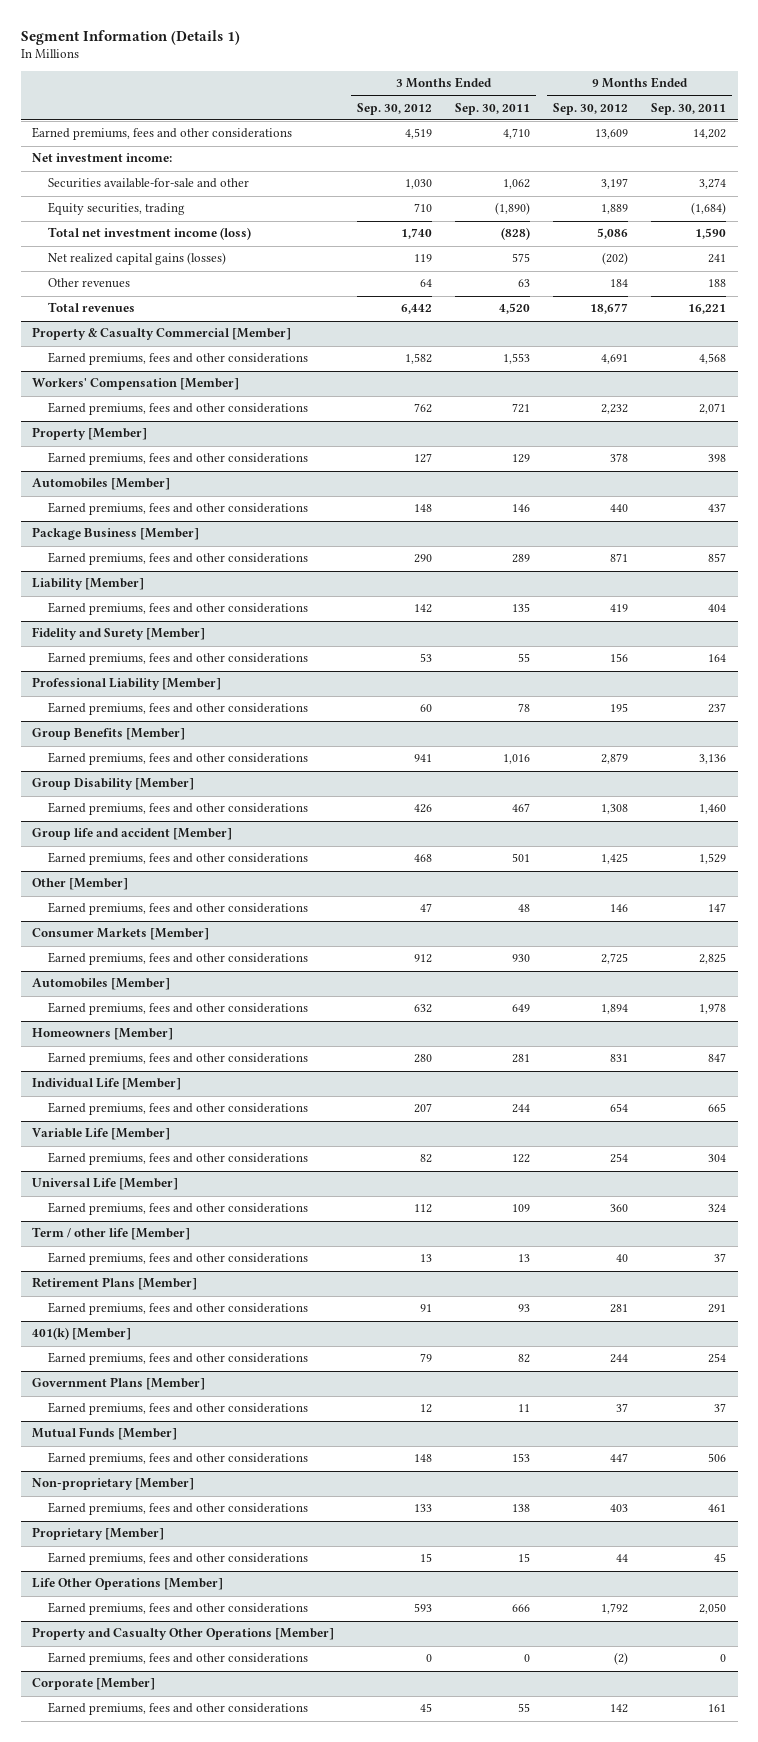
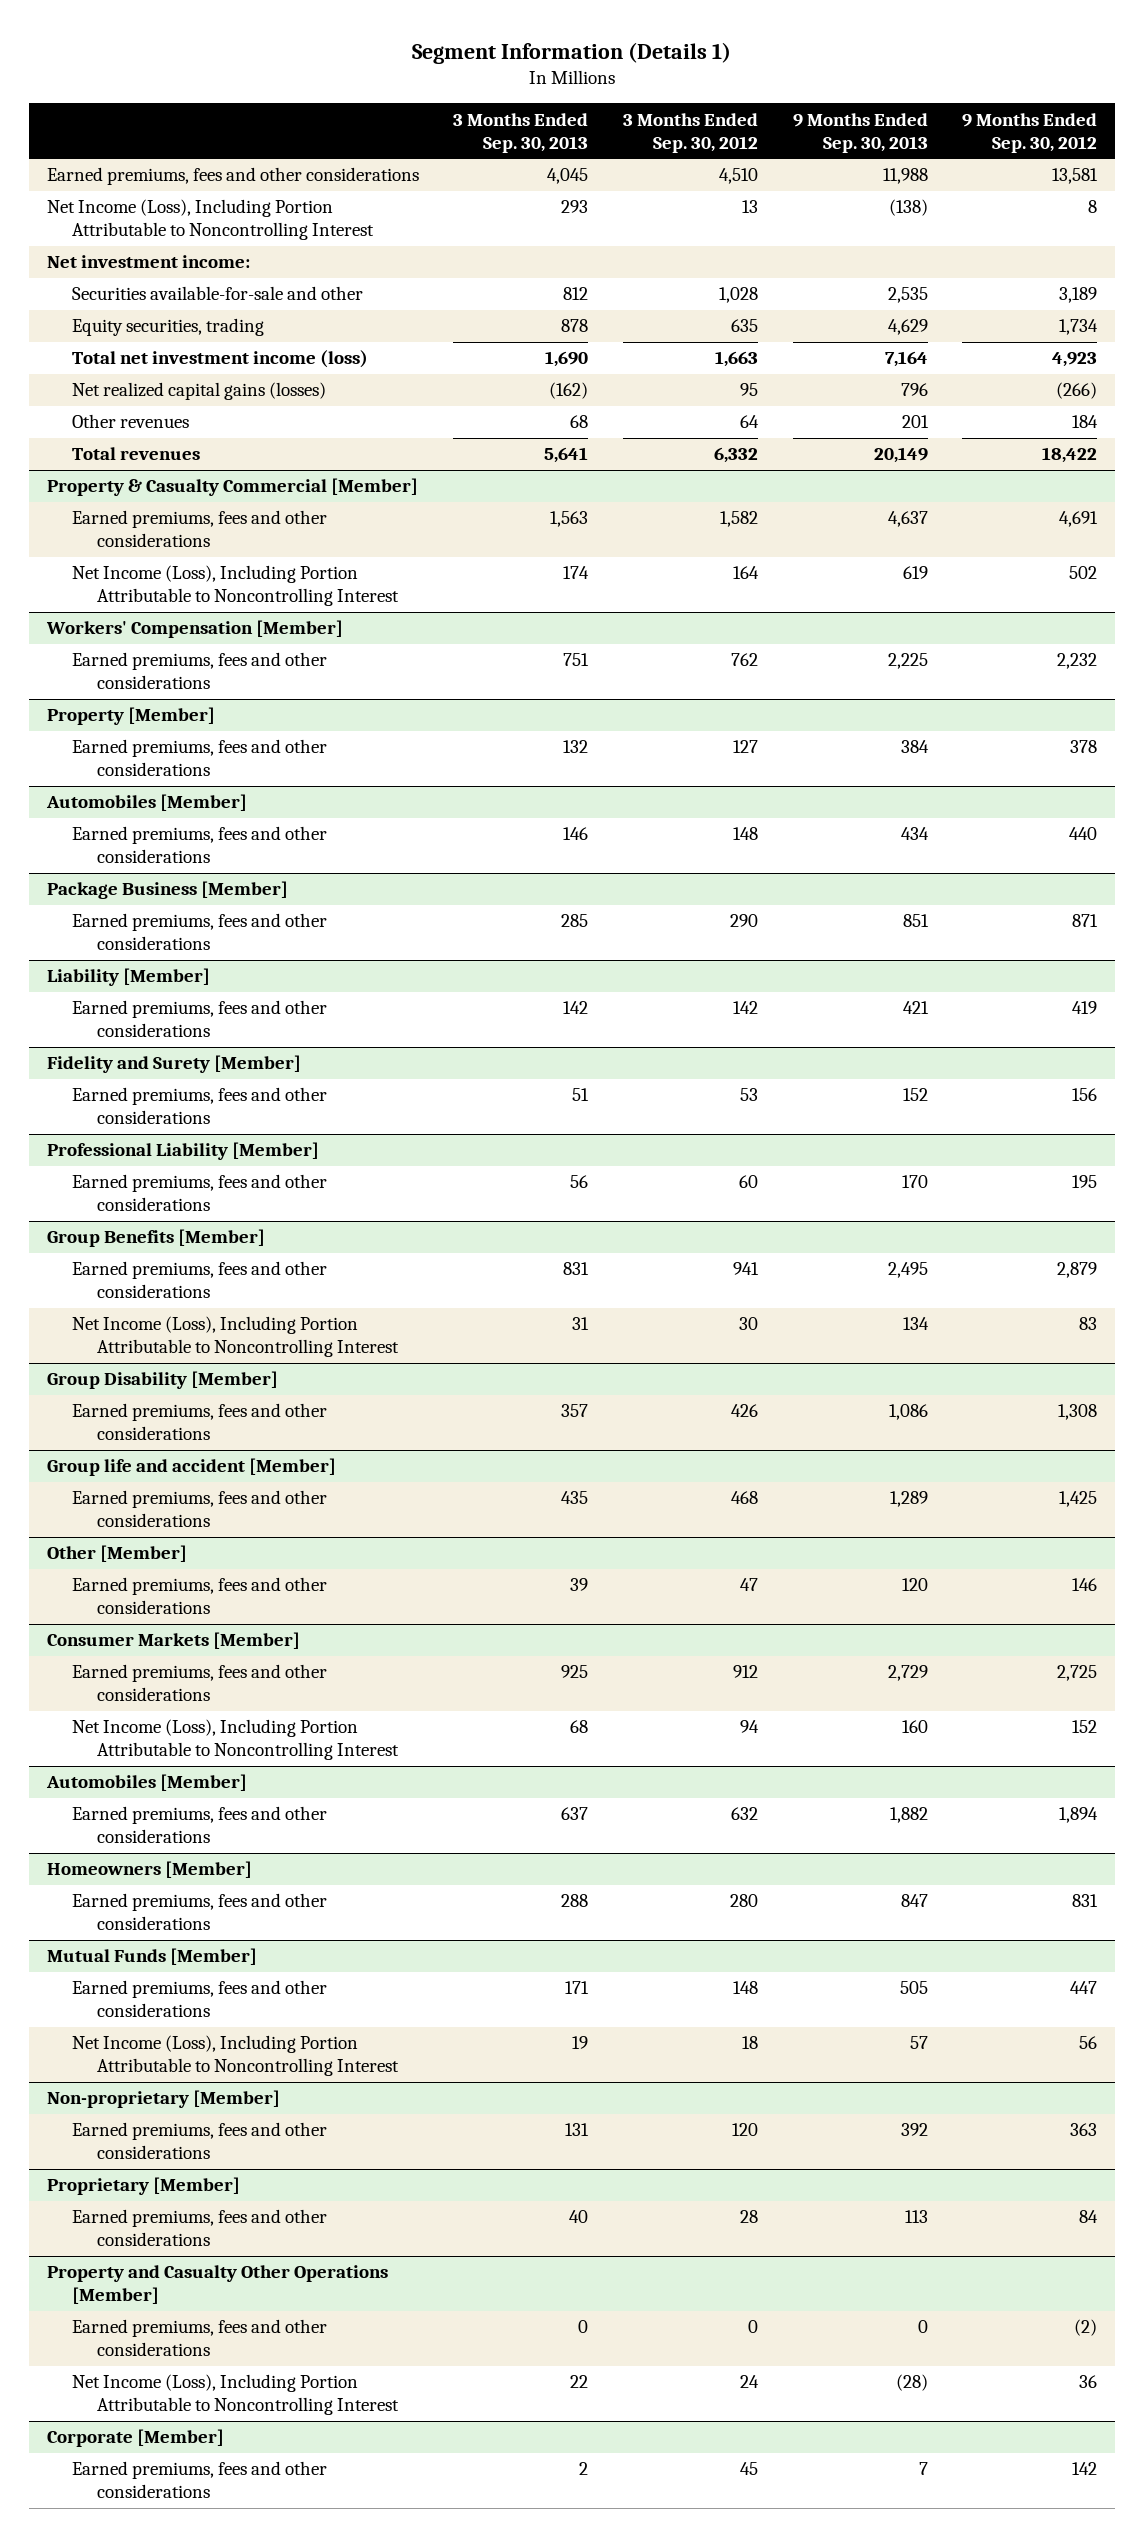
[455,102,531,115] Sep. 30, 2011 -> none
[651,102,727,115] Sep. 30, 2011 -> none
none -> [453,112,589,153] 3 Months Ended Sep. 30, 2013
none -> [792,112,928,153] 9 Months Ended Sep. 30, 2013
[405,128,433,140] 4,519 -> [718,168,758,185] 4,510
[595,129,629,140] 13,609 -> [1052,168,1099,185] 13,581
none -> [46,199,374,241] Net Income (Loss), Including Portion Attributable to Noncontrolling Interest
[405,179,433,190] 1,030 -> [718,287,758,304] 1,028
[601,178,629,190] 3,197 -> [1059,287,1098,304] 3,189
[414,203,433,213] 710 -> [730,319,758,333] 635
[601,204,629,215] 1,889 -> [1059,319,1099,336] 1,734
[401,228,433,240] 1,740 -> [714,351,758,368] 1,663
[597,228,629,240] 5,086 -> [1052,352,1098,368] 4,923
[414,254,433,263] 119 -> [739,383,758,397] 95
[602,252,629,266] (202) -> [1056,382,1098,400] (266)
[401,304,433,315] 6,442 -> [713,447,758,464] 6,332
[590,303,629,315] 18,677 -> [1042,447,1098,464] 18,422
none -> [71,565,400,607] Net Income (Loss), Including Portion Attributable to Noncontrolling Interest
none -> [71,1316,400,1358] Net Income (Loss), Including Portion Attributable to Noncontrolling Interest
none -> [71,1719,400,1761] Net Income (Loss), Including Portion Attributable to Noncontrolling Interest
[32,1078,182,1091] Individual Life [Member] -> none
[48,1102,309,1116] Earned premiums, fees and other considerations -> none
[32,1128,171,1141] Variable Life [Member] -> none
[48,1152,309,1166] Earned premiums, fees and other considerations -> none
[32,1178,179,1191] Universal Life [Member] -> none
[48,1202,309,1216] Earned premiums, fees and other considerations -> none
[32,1227,191,1241] Term / other life [Member] -> none
[48,1252,309,1266] Earned premiums, fees and other considerations -> none
[32,1277,198,1291] Retirement Plans [Member] -> none
[48,1302,309,1316] Earned premiums, fees and other considerations -> none
[32,1327,132,1341] 401(k) [Member] -> none
[48,1352,309,1366] Earned premiums, fees and other considerations -> none
[32,1377,206,1391] Government Plans [Member] -> none
[48,1402,309,1416] Earned premiums, fees and other considerations -> none
none -> [71,2035,400,2077] Net Income (Loss), Including Portion Attributable to Noncontrolling Interest
[414,1504,433,1513] 133 -> [731,2123,758,2137] 120
[610,1504,629,1513] 403 -> [1070,2123,1098,2137] 363
[32,1578,224,1591] Life Other Operations [Member] -> none
[48,1602,309,1616] Earned premiums, fees and other considerations -> none
[420,1553,433,1563] 15 -> [739,2210,758,2224] 28
[616,1554,629,1563] 44 -> [1079,2210,1099,2224] 84
none -> [71,2374,400,2416] Net Income (Loss), Including Portion Attributable to Noncontrolling Interest

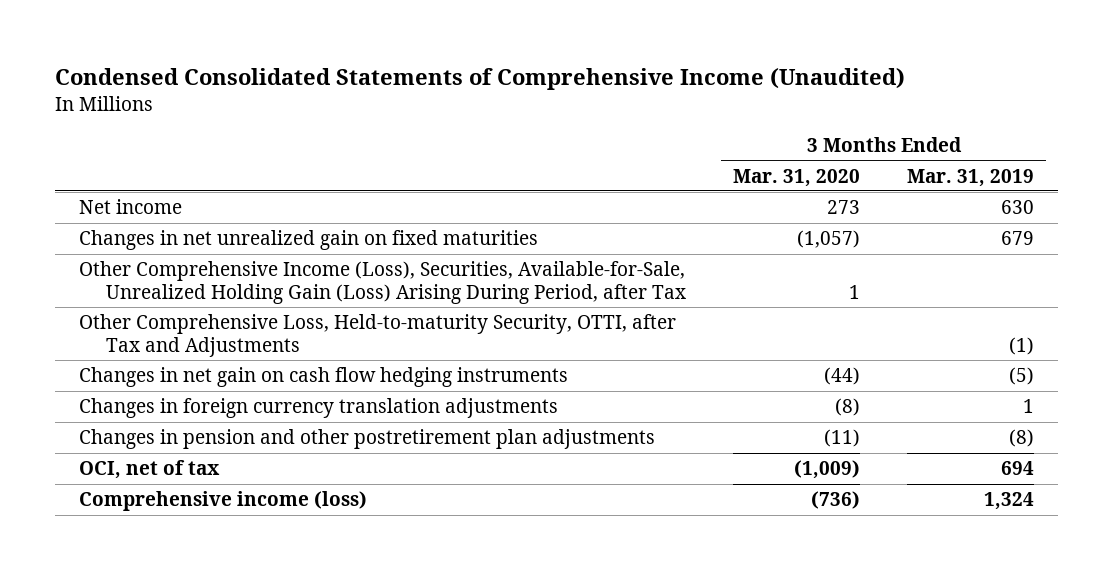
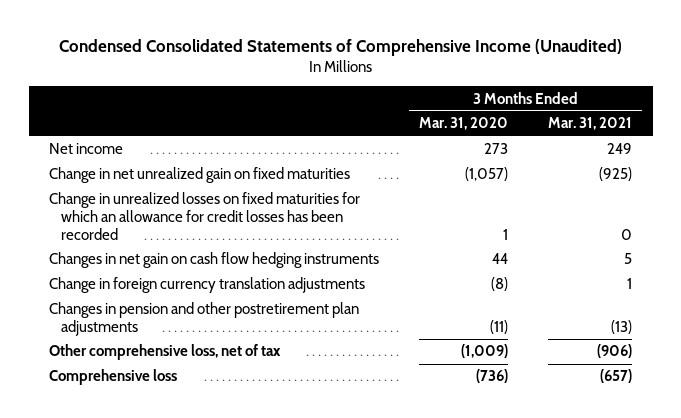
[907,168,1035,187] Mar. 31, 2019 -> none
none -> [548,117,633,131] Mar. 31, 2021
[78,261,686,304] Other Comprehensive Income (Loss), Securities, Available-for-Sale, Unrealized Holding Gain (Loss) Arising During Period, after Tax -> none
[78,314,676,357] Other Comprehensive Loss, Held-to-maturity Security, OTTI, after Tax and Adjustments -> none
[78,230,538,251] Changes in net unrealized gain on fixed maturities -> [48,167,350,184] Change in net unrealized gain on fixed maturities
none -> [48,192,360,240] Change in unrealized losses on fixed maturities for which an allowance for credit losses has been recorded
[824,367,861,386] (44) -> [492,253,509,265] 44
[78,398,558,419] Changes in foreign currency translation adjustments -> [48,277,365,294] Change in foreign currency translation adjustments
[78,460,220,480] OCI, net of tax -> [48,344,281,361] Other comprehensive loss, net of tax
[78,491,367,512] Comprehensive income (loss) -> [48,369,177,386] Comprehensive loss

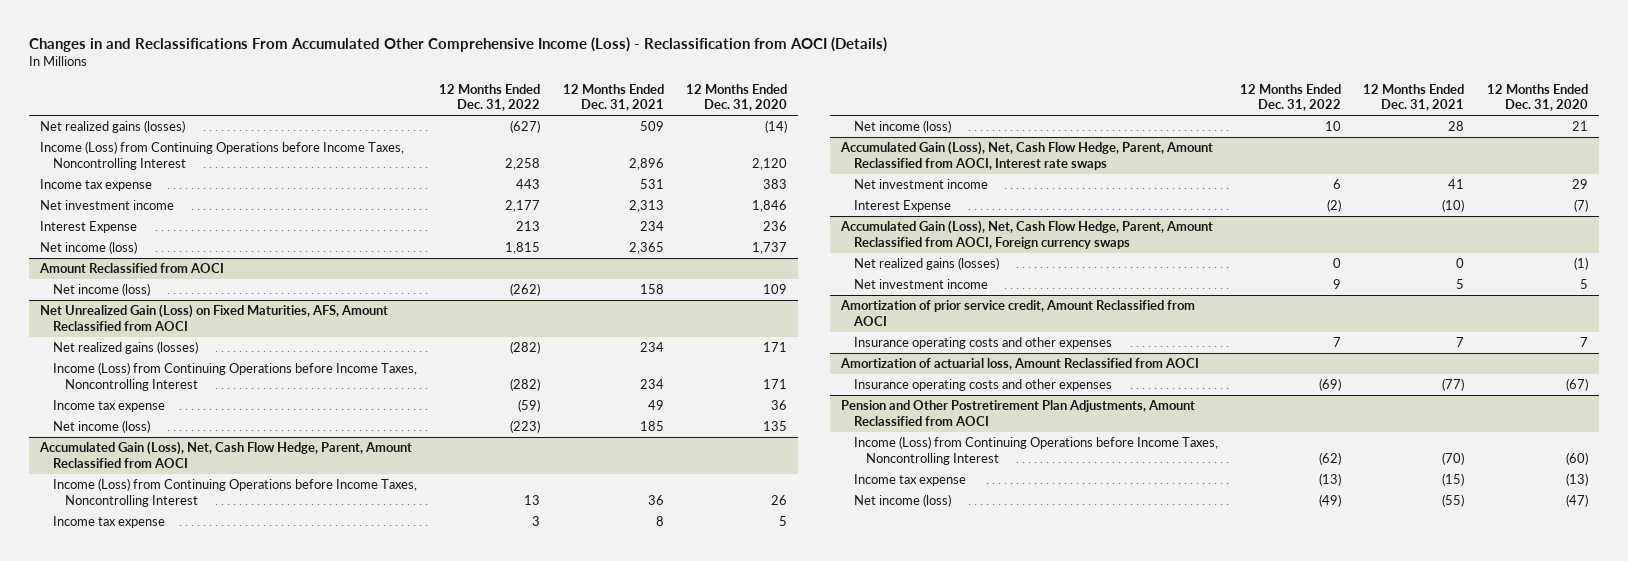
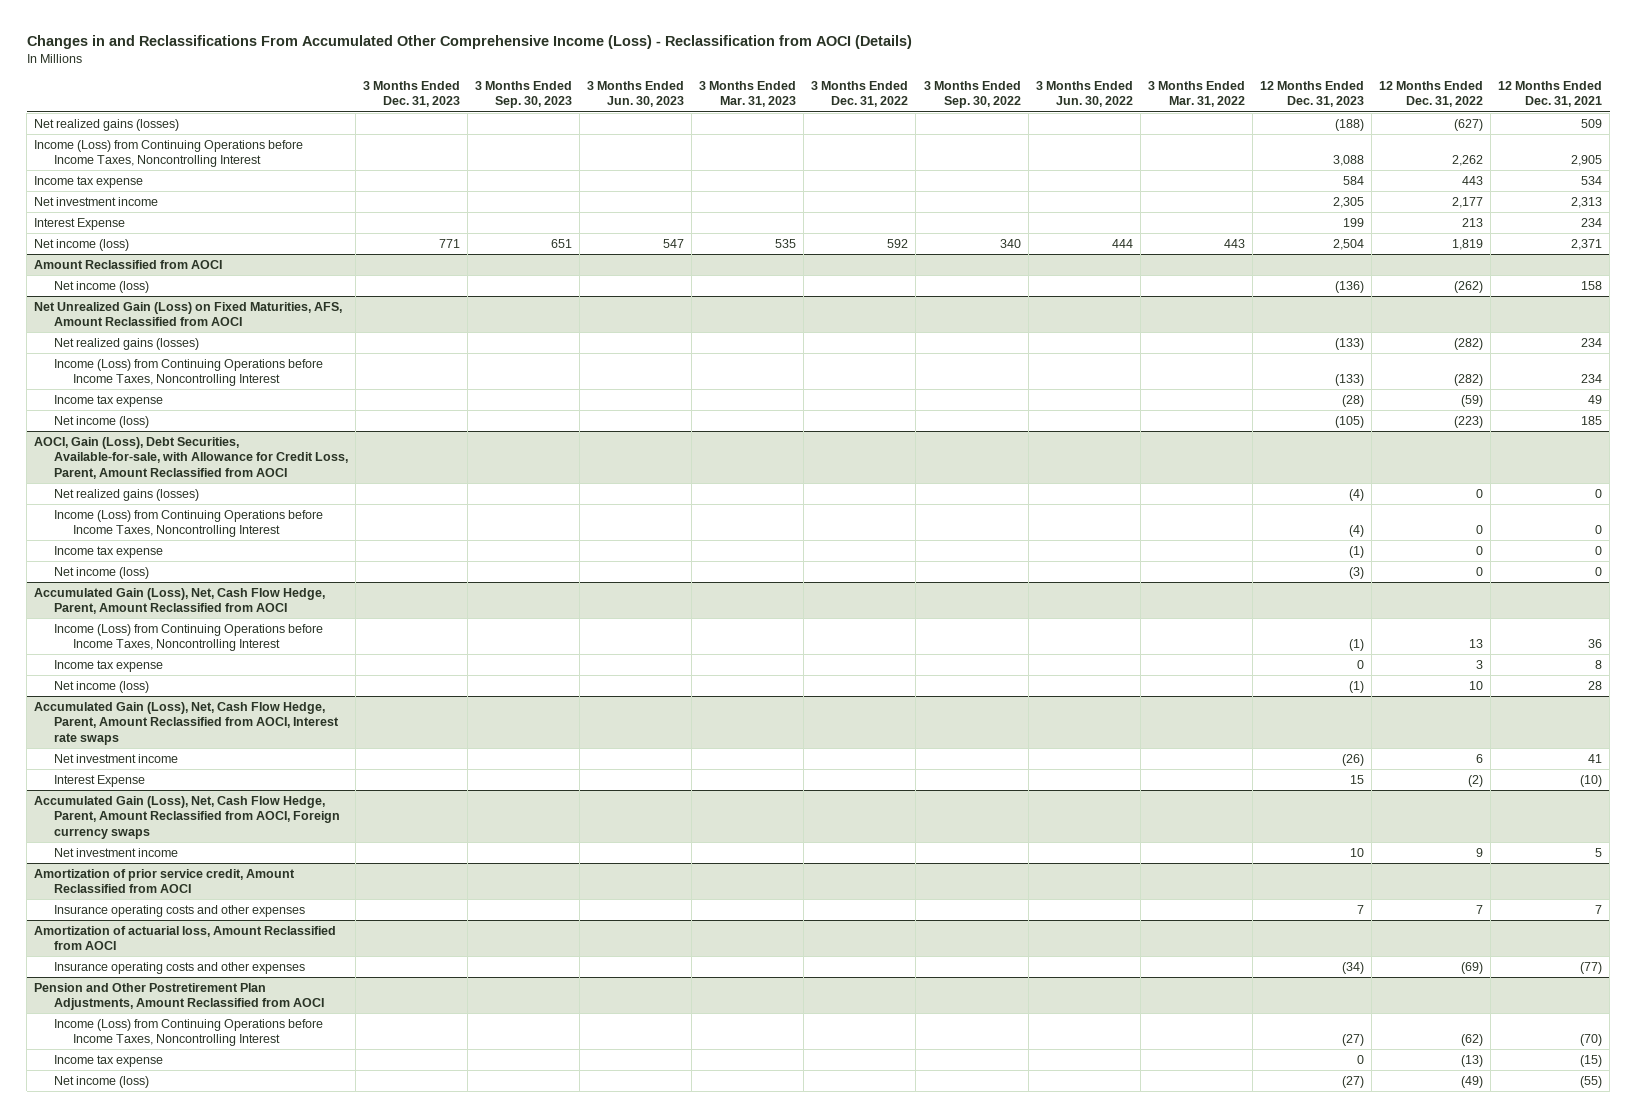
[685,83,787,112] 12 Months Ended Dec. 31, 2020 -> none
none -> [362,80,460,108] 3 Months Ended Dec. 31, 2023
none -> [475,80,573,109] 3 Months Ended Sep. 30, 2023
none -> [587,80,685,108] 3 Months Ended Jun. 30, 2023
none -> [699,80,797,108] 3 Months Ended Mar. 31, 2023
none -> [811,80,909,108] 3 Months Ended Dec. 31, 2022
none -> [923,80,1021,109] 3 Months Ended Sep. 30, 2022
none -> [1035,80,1133,108] 3 Months Ended Jun. 30, 2022
none -> [1147,80,1245,108] 3 Months Ended Mar. 31, 2022
none -> [1259,80,1364,108] 12 Months Ended Dec. 31, 2023
[505,157,541,170] 2,258 -> [1452,155,1484,167] 2,262
[628,157,664,170] 2,896 -> [1571,155,1603,167] 2,905
[639,179,664,190] 531 -> [1581,175,1603,185] 534
[505,242,541,255] 1,815 -> [1452,238,1484,250] 1,819
[628,242,664,255] 2,365 -> [1571,238,1603,250] 2,371
none -> [34,436,348,479] AOCI, Gain (Loss), Debt Securities, Available-for-sale, with Allowance for Credit Loss, Parent, Amount Reclassified from AOCI
none -> [53,488,199,501] Net realized gains (losses)
none -> [53,509,323,538] Income (Loss) from Continuing Operations before Income Taxes, Noncontrolling Interest
none -> [53,545,163,558] Income tax expense
none -> [53,566,149,579] Net income (loss)
[853,257,999,271] Net realized gains (losses) -> none

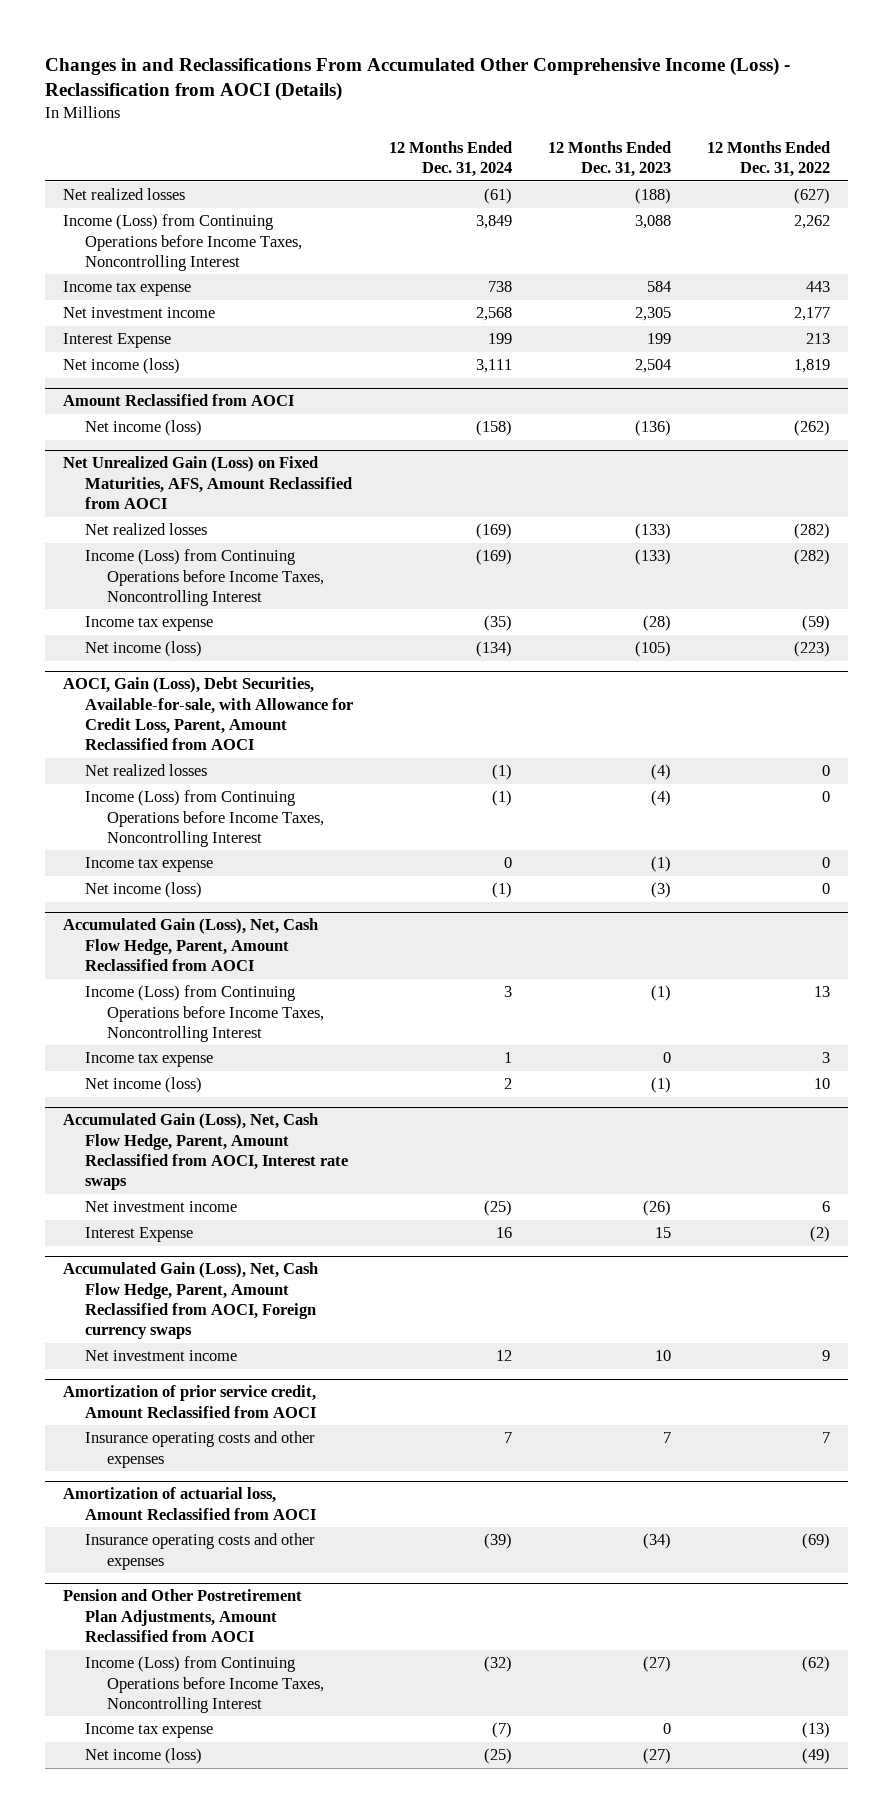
[362,80,460,108] 3 Months Ended Dec. 31, 2023 -> none
[475,80,573,109] 3 Months Ended Sep. 30, 2023 -> none
[587,80,685,108] 3 Months Ended Jun. 30, 2023 -> none
[699,80,797,108] 3 Months Ended Mar. 31, 2023 -> none
[811,80,909,108] 3 Months Ended Dec. 31, 2022 -> none
[923,80,1021,109] 3 Months Ended Sep. 30, 2022 -> none
[1035,80,1133,108] 3 Months Ended Jun. 30, 2022 -> none
[1147,80,1245,108] 3 Months Ended Mar. 31, 2022 -> none
[1498,80,1603,108] 12 Months Ended Dec. 31, 2021 -> none
none -> [389,140,513,177] 12 Months Ended Dec. 31, 2024
[34,118,180,131] Net realized gains (losses) -> [63,188,186,201] Net realized losses
[53,337,199,350] Net realized gains (losses) -> [85,523,208,536] Net realized losses
[53,488,199,501] Net realized gains (losses) -> [85,764,208,777] Net realized losses

